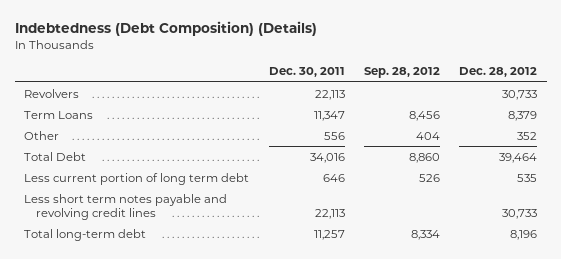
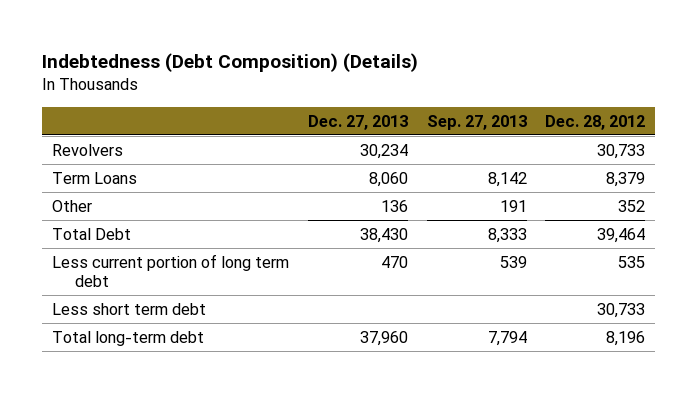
[268,67,345,78] Dec. 30, 2011 -> none
[363,67,440,79] Sep. 28, 2012 -> none
none -> [307,114,408,130] Dec. 27, 2013
none -> [426,114,527,130] Sep. 27, 2013
[24,193,228,220] Less short term notes payable and revolving credit lines -> [51,302,206,315] Less short term debt

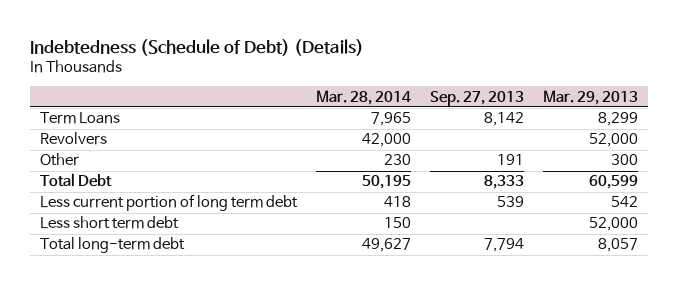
[42,53,419,73] Indebtedness (Debt Composition) (Details) -> [30,38,365,56] Indebtedness (Schedule of Debt) (Details)
[307,114,408,130] Dec. 27, 2013 -> none
[545,114,646,130] Dec. 28, 2012 -> none
none -> [315,89,411,105] Mar. 28, 2014
none -> [543,89,639,105] Mar. 29, 2013
[51,143,123,156] Revolvers -> [39,132,107,146] Revolvers

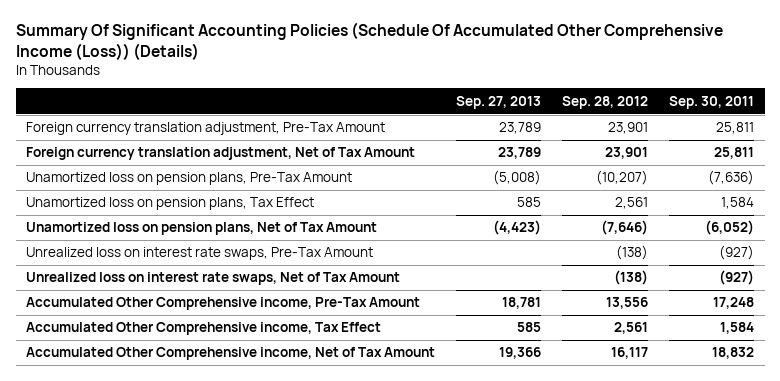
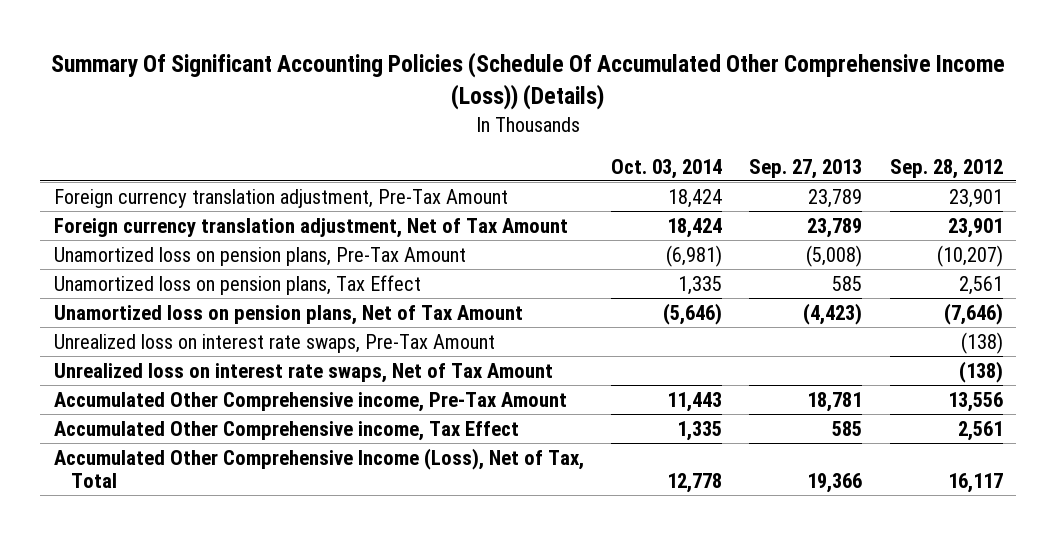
[669,95,755,109] Sep. 30, 2011 -> none
none -> [610,158,722,179] Oct. 03, 2014
[26,347,436,361] Accumulated Other Comprehensive income, Net of Tax Amount -> [53,447,584,489] Accumulated Other Comprehensive Income (Loss), Net of Tax, Total

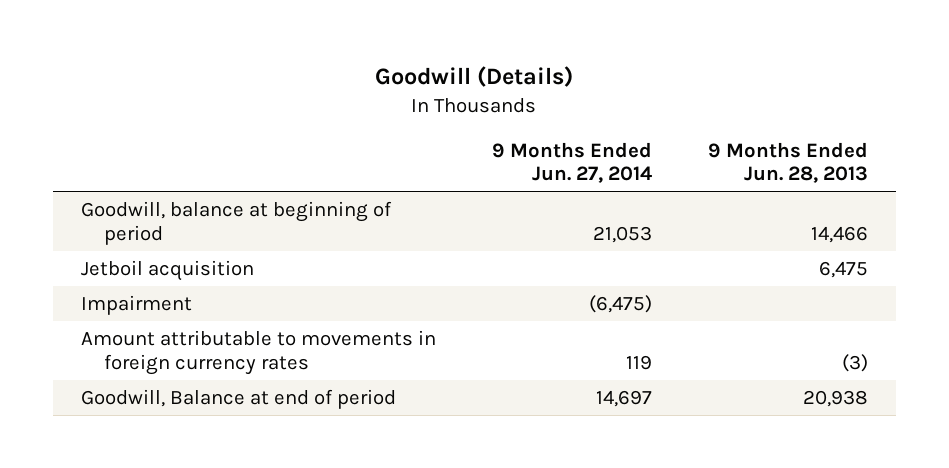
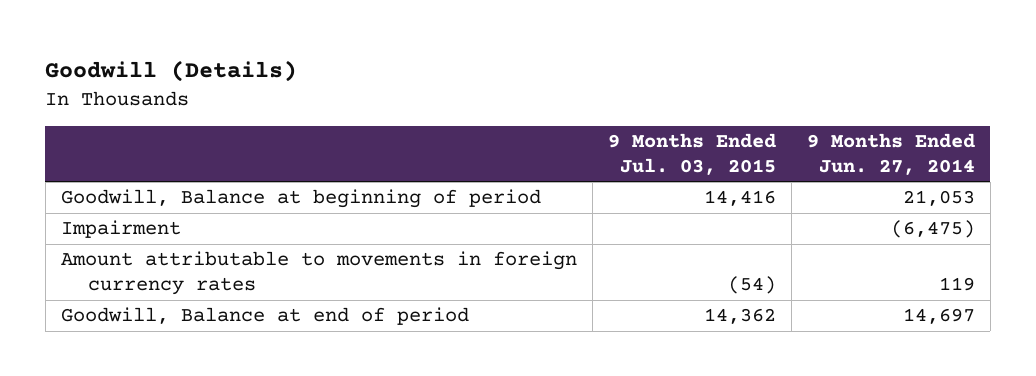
[708,141,869,184] 9 Months Ended Jun. 28, 2013 -> none
none -> [607,132,776,175] 9 Months Ended Jul. 03, 2015
[80,259,254,281] Jetboil acquisition -> none
[80,200,392,245] Goodwill, balance at beginning of period -> [60,189,541,209] Goodwill, Balance at beginning of period

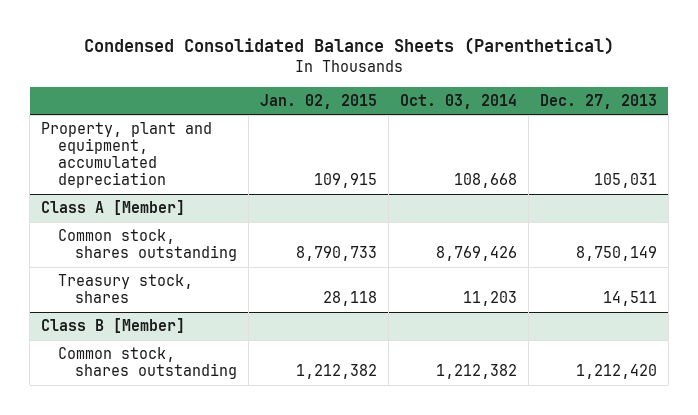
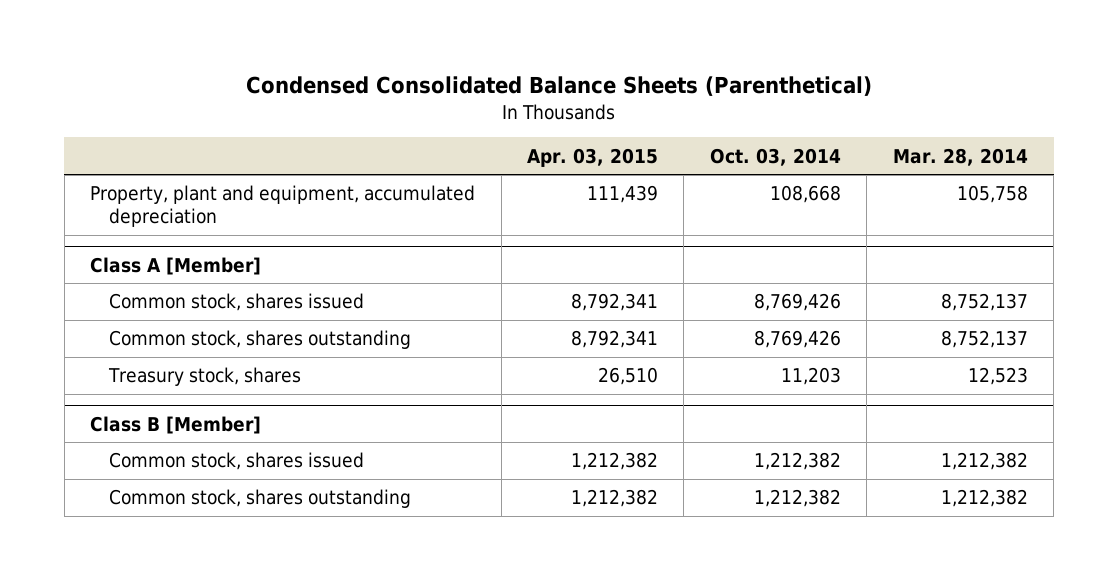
[259,93,377,109] Jan. 02, 2015 -> none
[539,93,657,109] Dec. 27, 2013 -> none
none -> [526,147,658,167] Apr. 03, 2015
none -> [892,147,1028,166] Mar. 28, 2014
none -> [108,293,364,312] Common stock, shares issued
none -> [108,452,364,471] Common stock, shares issued

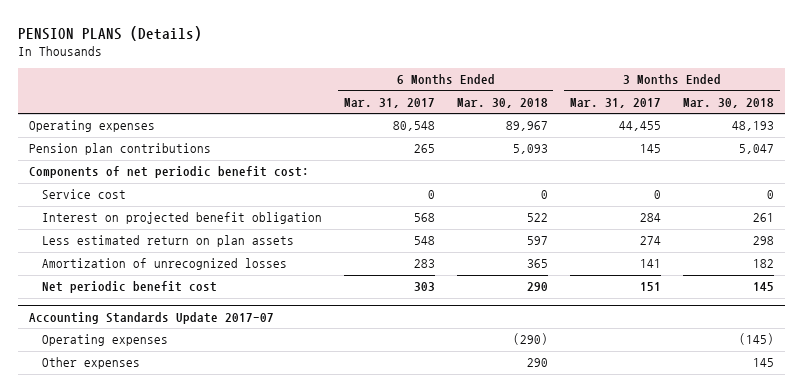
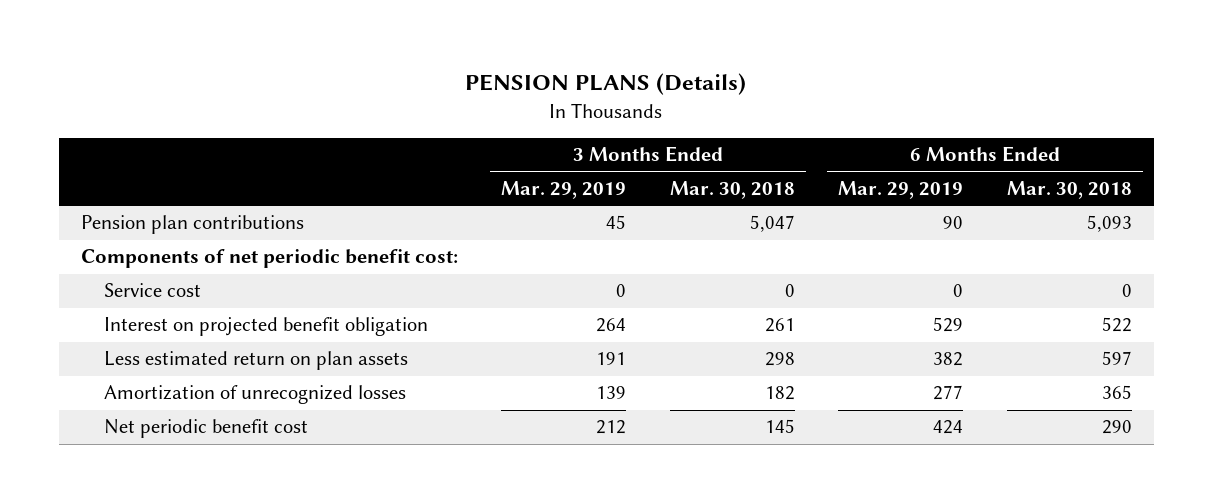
[343,97,435,108] Mar. 31, 2017 -> none
[569,97,661,108] Mar. 31, 2017 -> none
none -> [501,181,627,200] Mar. 29, 2019
none -> [838,181,964,200] Mar. 29, 2019
[29,120,156,133] Operating expenses -> none
[29,311,275,324] Accounting Standards Update 2017-07 -> none
[41,334,168,347] Operating expenses -> none
[41,357,140,370] Other expenses -> none

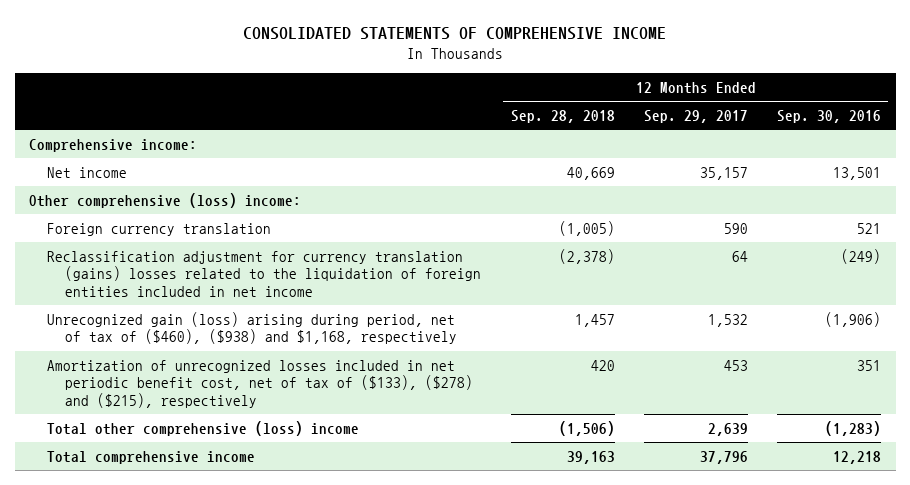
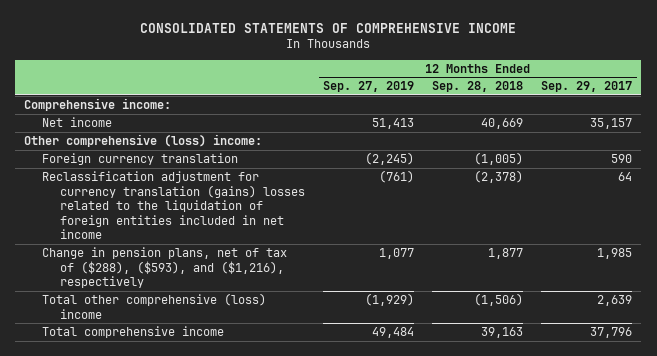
[777,110,882,124] Sep. 30, 2016 -> none
none -> [323,81,415,93] Sep. 27, 2019
[47,359,474,408] Amortization of unrecognized losses included in net periodic benefit cost, net of tax of ($133), ($278) and ($215), respectively -> none
[47,311,458,345] Unrecognized gain (loss) arising during period, net of tax of ($460), ($938) and $1,168, respectively -> [42,246,288,289] Change in pension plans, net of tax of ($288), ($593), and ($1,216), respectively
[574,313,615,327] 1,457 -> [488,247,524,259] 1,877
[707,313,748,327] 1,532 -> [597,247,633,259] 1,985

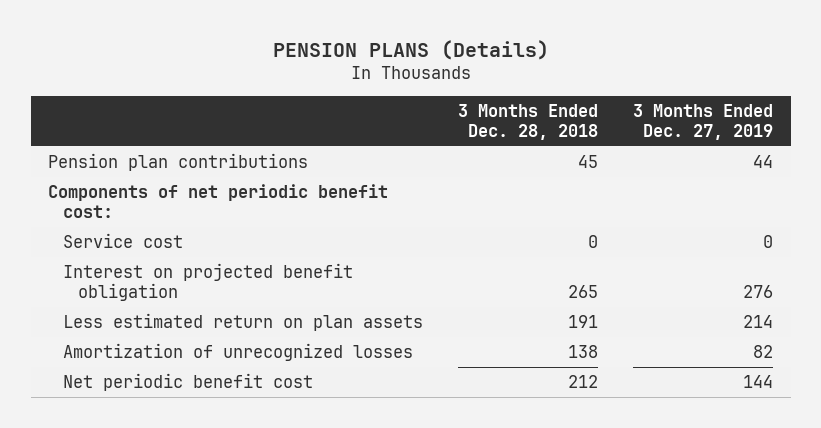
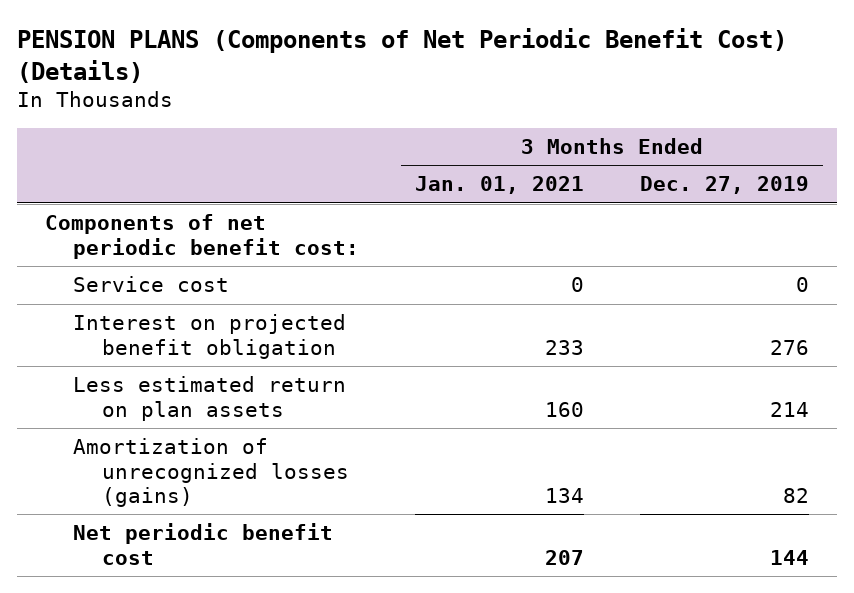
[272,39,549,60] PENSION PLANS (Details) -> [16,28,787,83] PENSION PLANS (Components of Net Periodic Benefit Cost) (Details)
[458,103,599,140] 3 Months Ended Dec. 28, 2018 -> none
none -> [415,176,585,195] Jan. 01, 2021
[48,152,309,171] Pension plan contributions -> none
[62,342,413,361] Amortization of unrecognized losses -> [73,438,349,508] Amortization of unrecognized losses (gains)

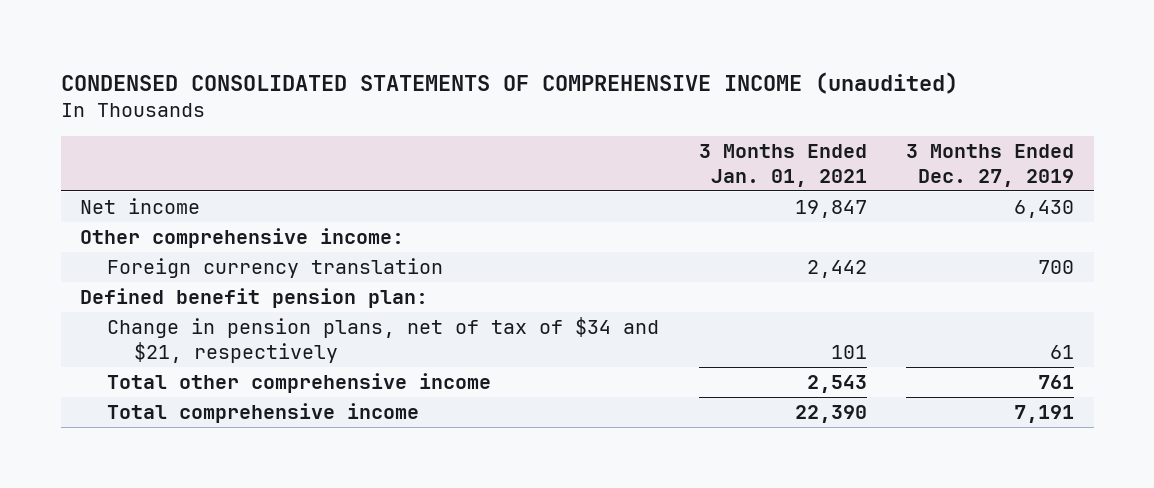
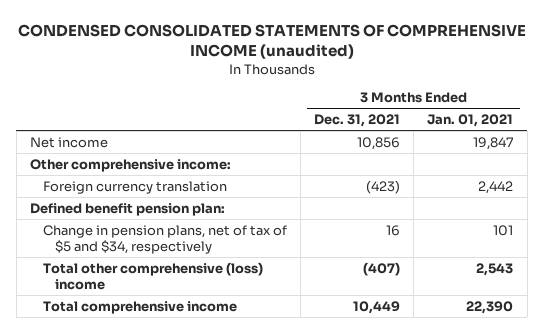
[905,144,1074,187] 3 Months Ended Dec. 27, 2019 -> none
none -> [313,113,400,127] Dec. 31, 2021
[107,317,660,363] Change in pension plans, net of tax of $34 and $21, respectively -> [42,224,287,254] Change in pension plans, net of tax of $5 and $34, respectively
[107,373,492,394] Total other comprehensive income -> [42,261,263,290] Total other comprehensive (loss) income

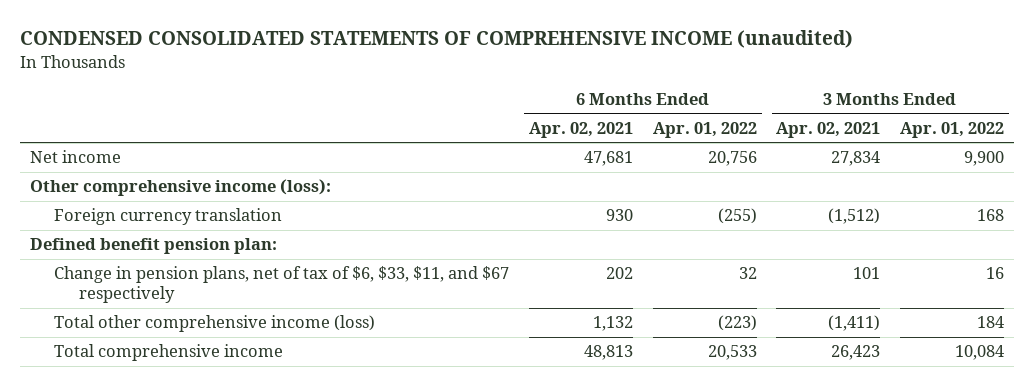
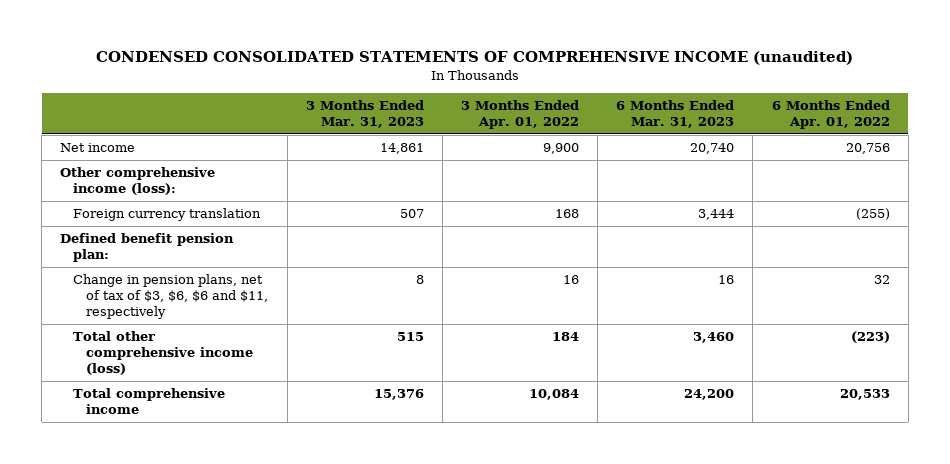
[529,121,634,138] Apr. 02, 2021 -> none
[776,121,881,138] Apr. 02, 2021 -> none
none -> [305,99,424,128] 3 Months Ended Mar. 31, 2023
none -> [616,99,735,128] 6 Months Ended Mar. 31, 2023
[54,266,510,304] Change in pension plans, net of tax of $6, $33, $11, and $67 respectively -> [73,274,269,320] Change in pension plans, net of tax of $3, $6, $6 and $11, respectively

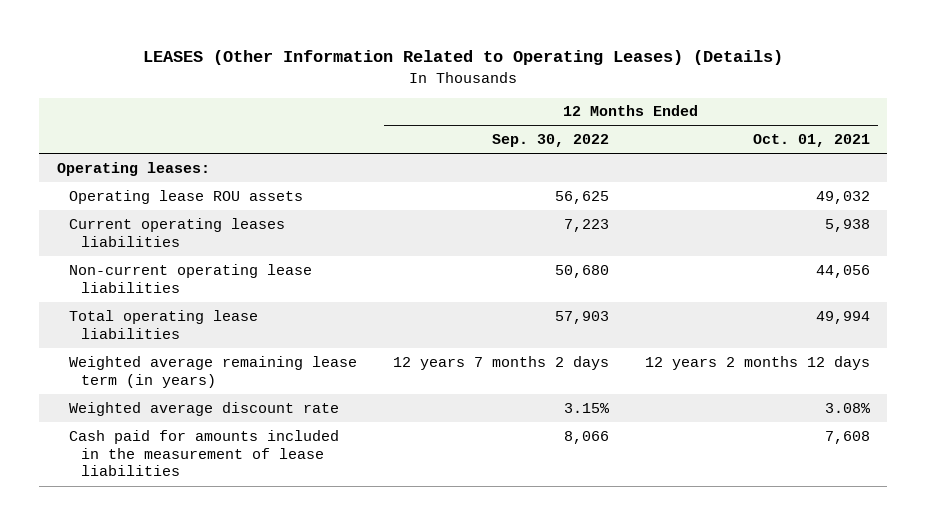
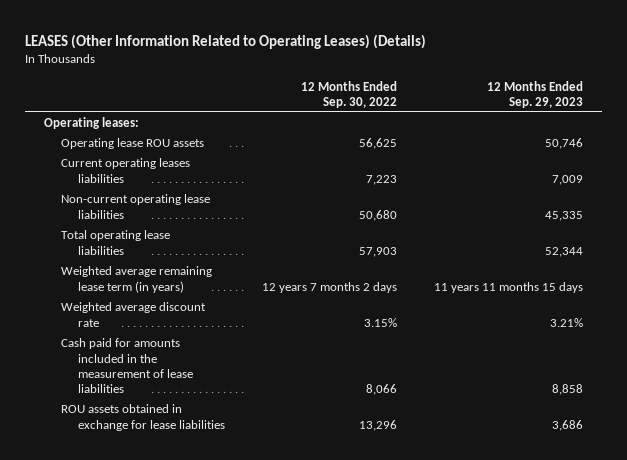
[752,134,870,148] Oct. 01, 2021 -> none
none -> [487,80,584,108] 12 Months Ended Sep. 29, 2023
none -> [61,404,226,431] ROU assets obtained in exchange for lease liabilities

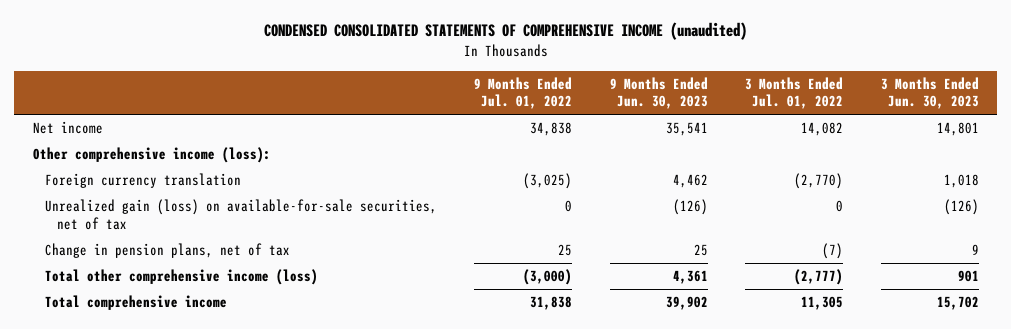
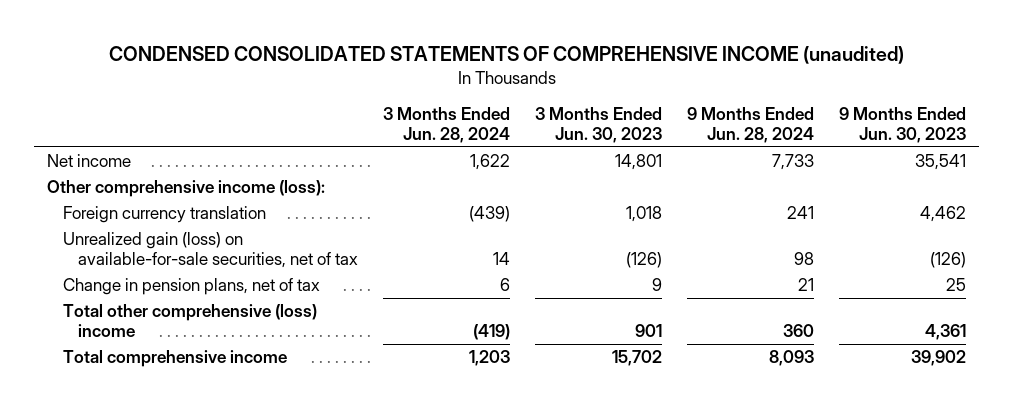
[474,76,573,110] 9 Months Ended Jul. 01, 2022 -> none
[745,76,844,110] 3 Months Ended Jul. 01, 2022 -> none
none -> [383,107,511,144] 3 Months Ended Jun. 28, 2024
none -> [687,107,815,144] 9 Months Ended Jun. 28, 2024
[45,269,319,286] Total other comprehensive income (loss) -> [62,304,317,338] Total other comprehensive (loss) income

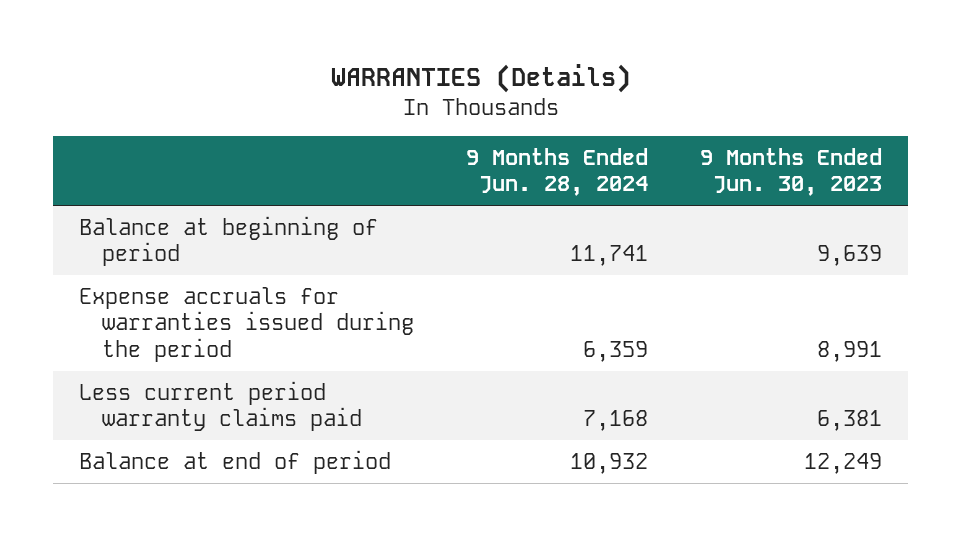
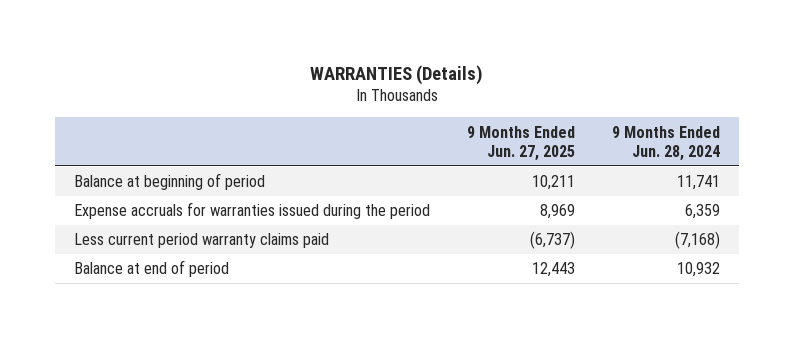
[699,148,882,197] 9 Months Ended Jun. 30, 2023 -> none
none -> [466,125,575,161] 9 Months Ended Jun. 27, 2025
[582,410,648,432] 7,168 -> [675,231,721,250] (7,168)

